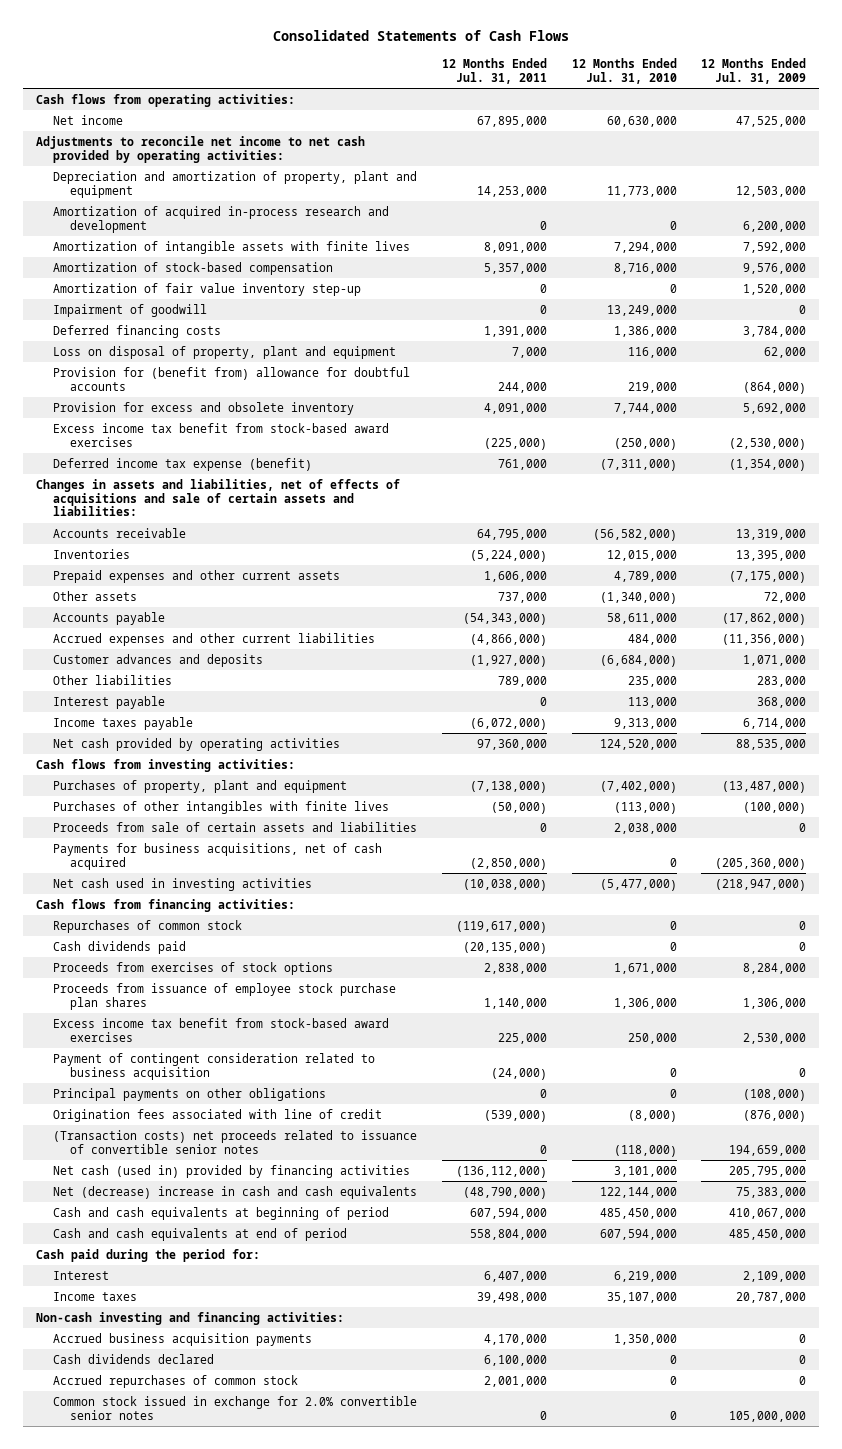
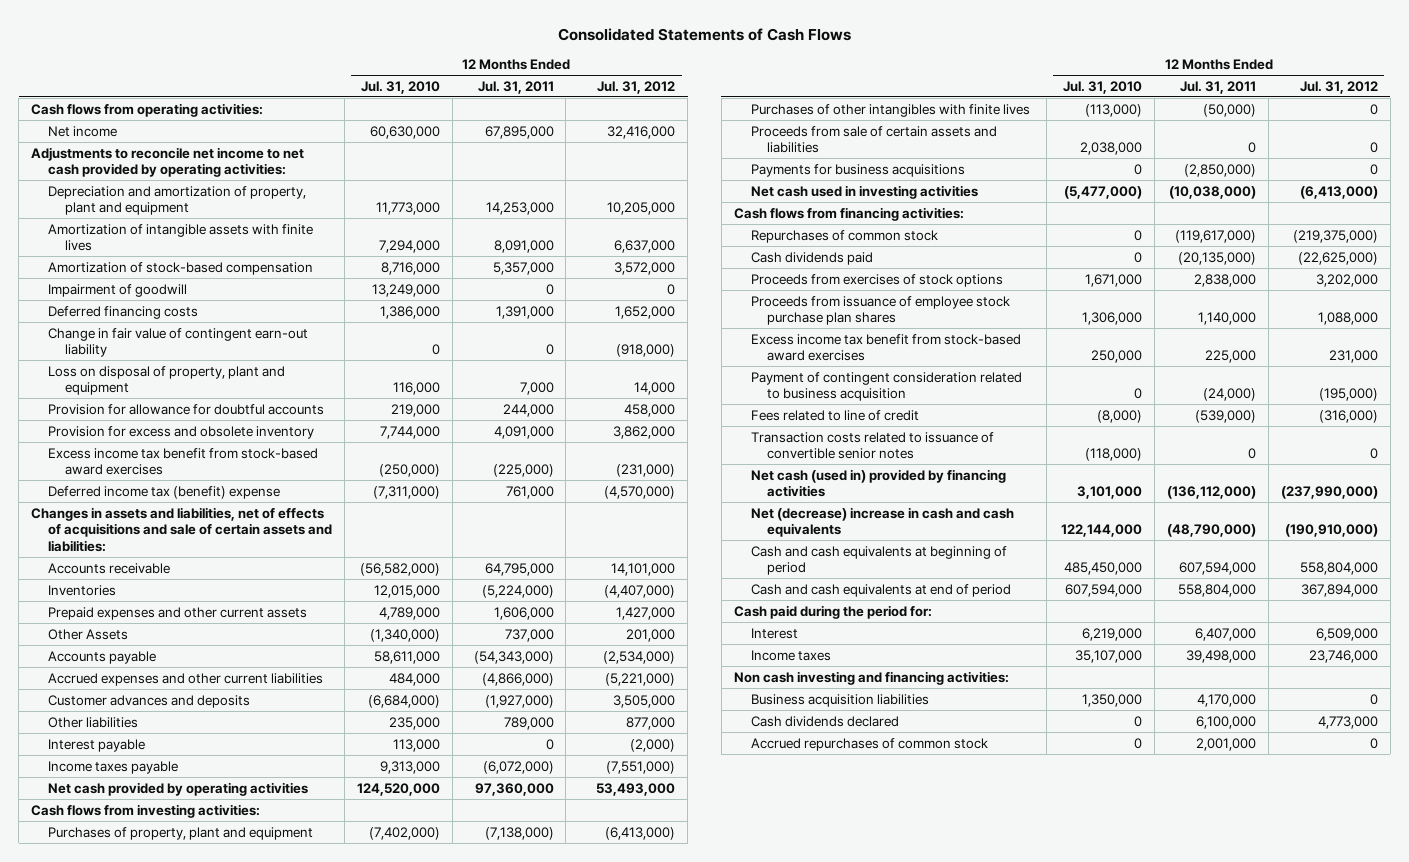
[701,58,807,84] 12 Months Ended Jul. 31, 2009 -> none
none -> [597,80,676,94] Jul. 31, 2012
[52,205,389,233] Amortization of acquired in-process research and development -> none
[52,282,361,296] Amortization of fair value inventory step-up -> none
none -> [48,327,309,358] Change in fair value of contingent earn-out liability
[52,366,410,391] Provision for (benefit from) allowance for doubtful accounts -> [48,403,325,415] Provision for allowance for doubtful accounts
[52,457,312,471] Deferred income tax expense (benefit) -> [48,485,281,499] Deferred income tax (benefit) expense
[52,590,137,601] Other assets -> [48,628,129,640] Other Assets
[52,842,382,870] Payments for business acquisitions, net of cash acquired -> [750,163,965,177] Payments for business acquisitions
[52,1087,326,1101] Principal payments on other obligations -> none
[52,1108,382,1122] Origination fees associated with line of credit -> [750,409,919,421] Fees related to line of credit
[52,1129,417,1154] (Transaction costs) net proceeds related to issuance of convertible senior notes -> [750,431,994,460] Transaction costs related to issuance of convertible senior notes
[35,1311,344,1325] Non-cash investing and financing activities: -> [733,670,1009,685] Non cash investing and financing activities:
[52,1332,312,1346] Accrued business acquisition payments -> [750,693,929,707] Business acquisition liabilities
[52,1395,417,1420] Common stock issued in exchange for 2.0% convertible senior notes -> none

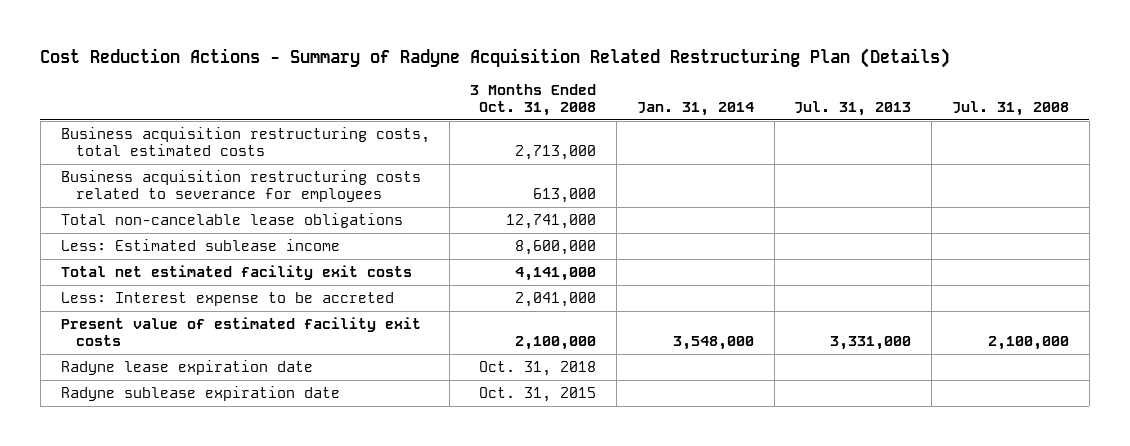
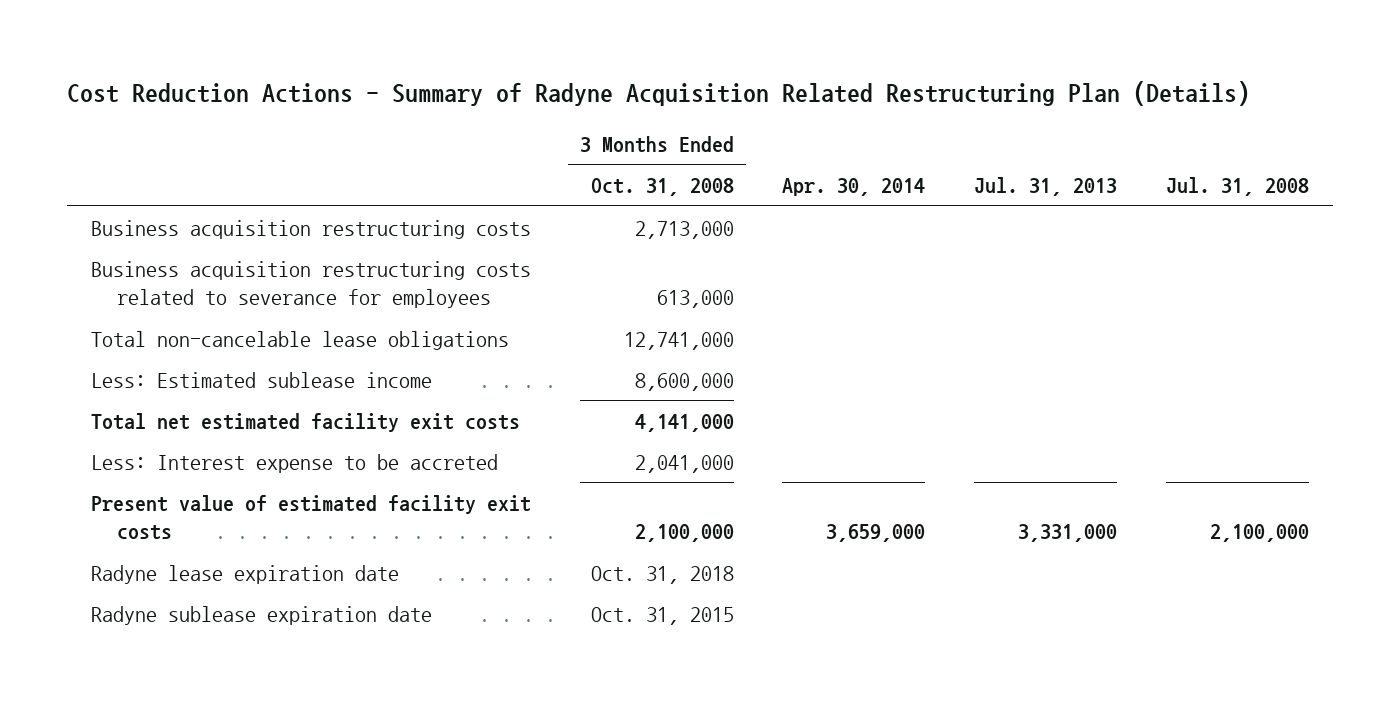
[636,102,754,117] Jan. 31, 2014 -> none
none -> [782,178,926,197] Apr. 30, 2014
[60,126,430,156] Business acquisition restructuring costs, total estimated costs -> [91,219,532,239] Business acquisition restructuring costs

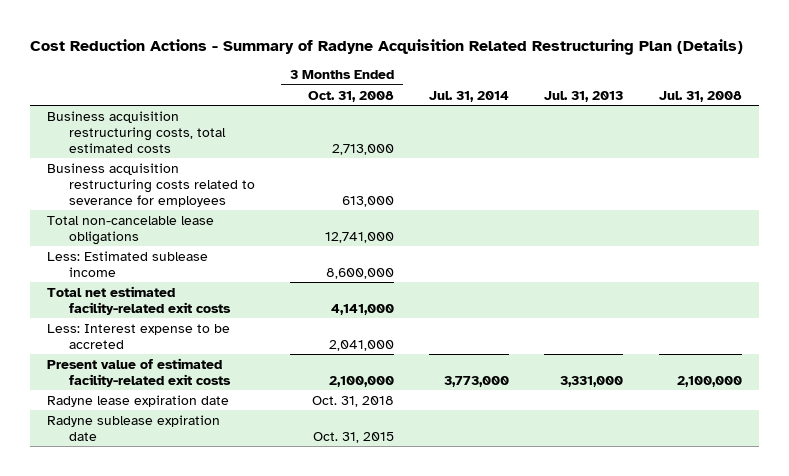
[782,178,926,197] Apr. 30, 2014 -> none
none -> [429,90,510,102] Jul. 31, 2014
[91,219,532,239] Business acquisition restructuring costs -> [47,110,226,153] Business acquisition restructuring costs, total estimated costs
[91,412,521,432] Total net estimated facility exit costs -> [47,285,231,315] Total net estimated facility-related exit costs
[91,494,532,541] Present value of estimated facility exit costs -> [47,357,231,387] Present value of estimated facility-related exit costs

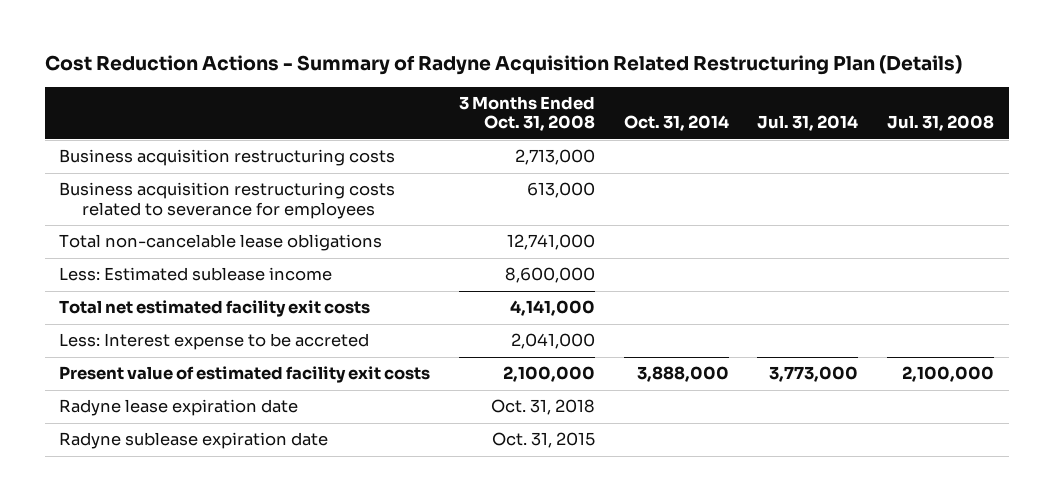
[544,90,624,102] Jul. 31, 2013 -> none
none -> [623,115,729,132] Oct. 31, 2014
[47,110,226,153] Business acquisition restructuring costs, total estimated costs -> [59,149,396,167] Business acquisition restructuring costs
[47,285,231,315] Total net estimated facility-related exit costs -> [59,300,371,318] Total net estimated facility exit costs
[47,357,231,387] Present value of estimated facility-related exit costs -> [59,366,431,384] Present value of estimated facility exit costs

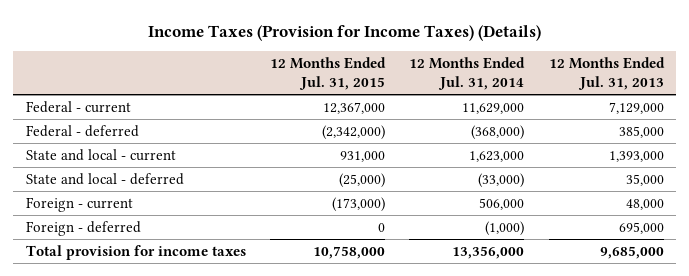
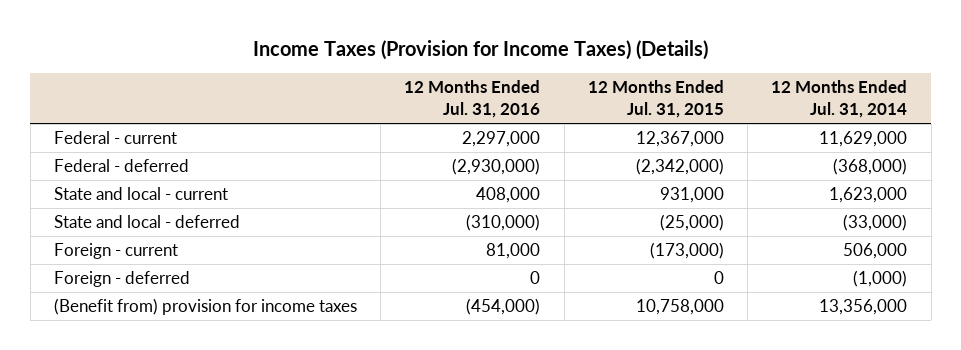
[548,57,665,90] 12 Months Ended Jul. 31, 2013 -> none
none -> [404,80,541,119] 12 Months Ended Jul. 31, 2016
[25,244,246,260] Total provision for income taxes -> [53,298,357,316] (Benefit from) provision for income taxes

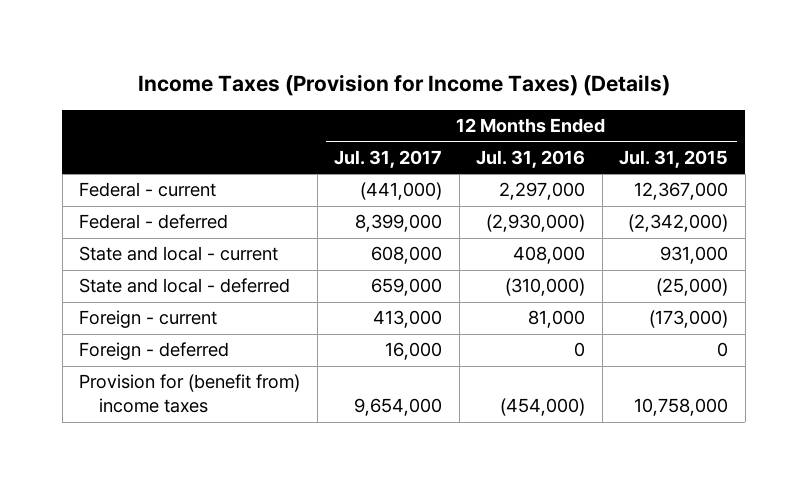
[771,80,908,119] 12 Months Ended Jul. 31, 2014 -> none
none -> [334,149,443,168] Jul. 31, 2017
[53,298,357,316] (Benefit from) provision for income taxes -> [79,374,301,414] Provision for (benefit from) income taxes

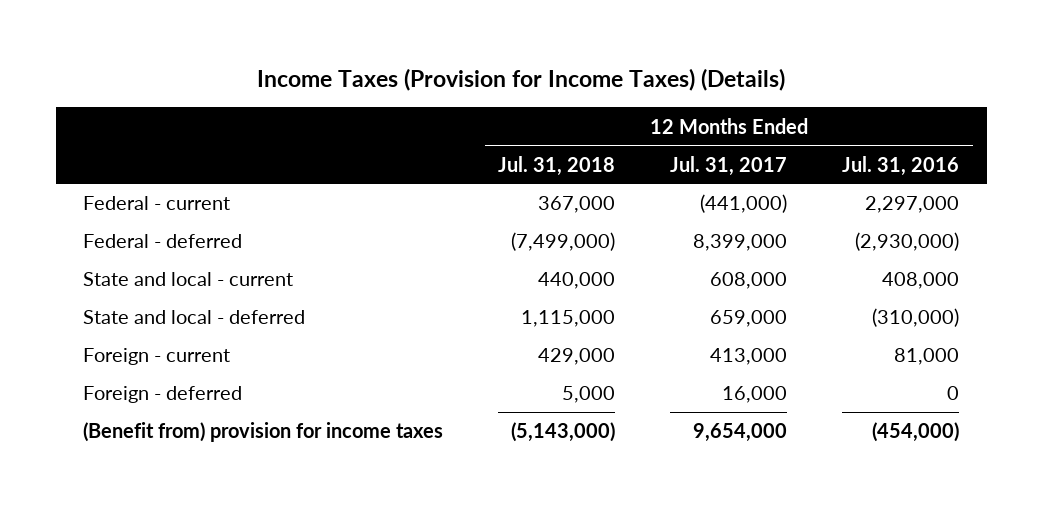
[619,149,729,168] Jul. 31, 2015 -> none
none -> [498,155,616,176] Jul. 31, 2018
[79,374,301,414] Provision for (benefit from) income taxes -> [83,422,444,443] (Benefit from) provision for income taxes

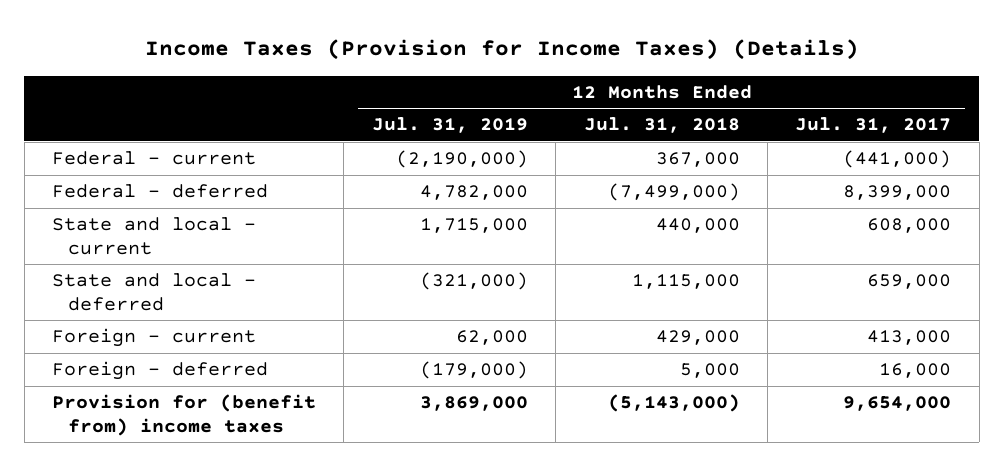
[842,155,960,176] Jul. 31, 2016 -> none
none -> [371,117,528,134] Jul. 31, 2019
[83,422,444,443] (Benefit from) provision for income taxes -> [52,394,317,436] Provision for (benefit from) income taxes

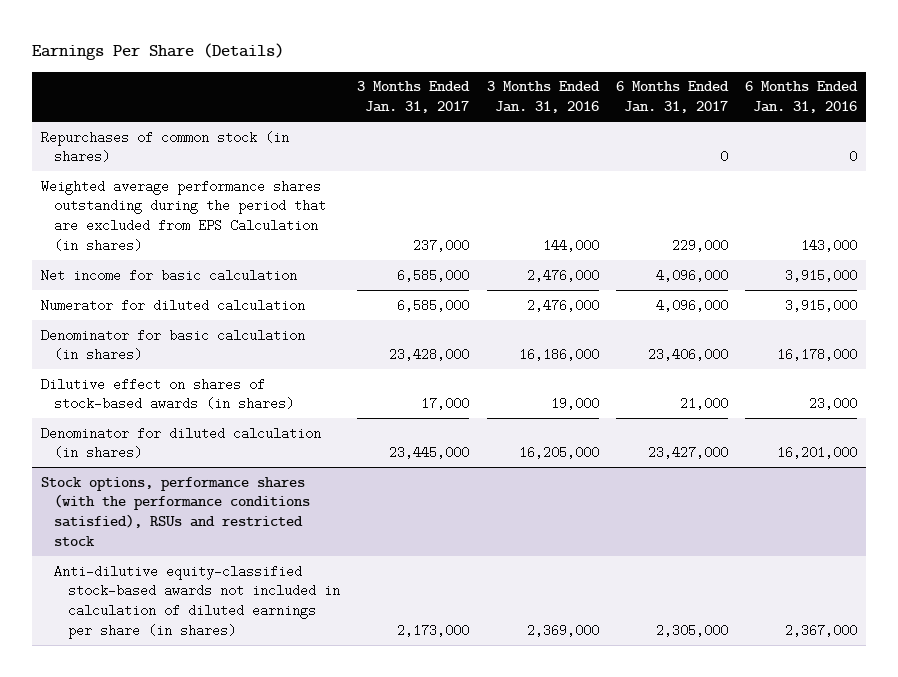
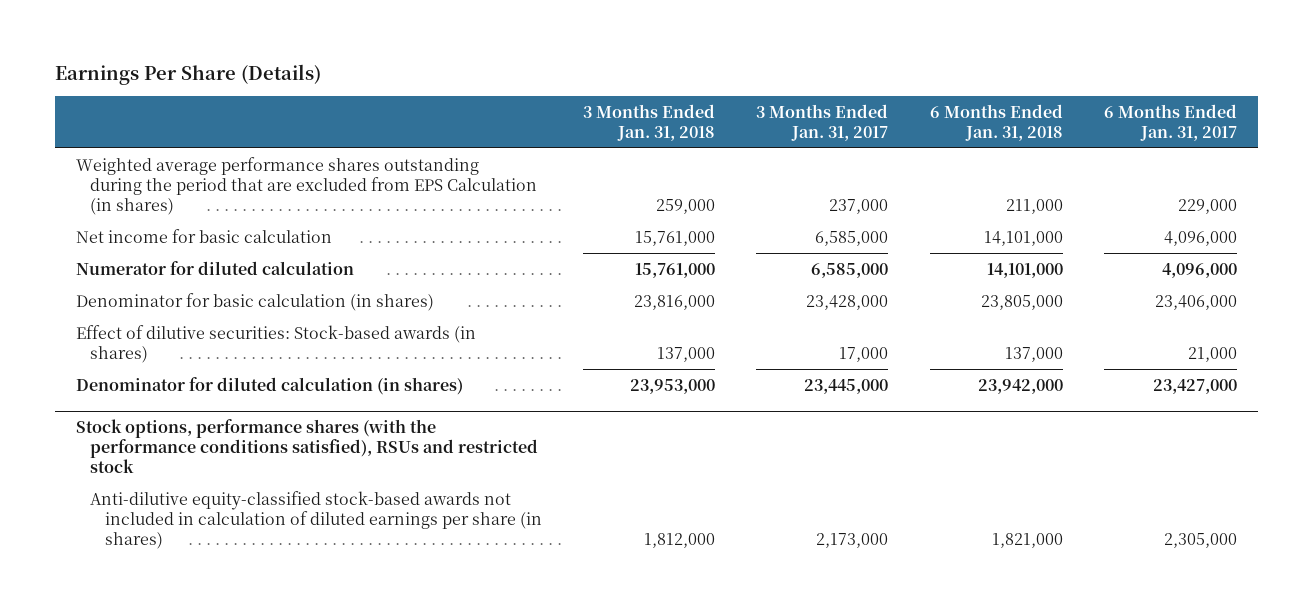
[486,81,600,114] 3 Months Ended Jan. 31, 2016 -> none
[745,81,859,114] 6 Months Ended Jan. 31, 2016 -> none
none -> [582,103,715,141] 3 Months Ended Jan. 31, 2018
none -> [929,103,1063,141] 6 Months Ended Jan. 31, 2018
[40,130,289,164] Repurchases of common stock (in shares) -> none
[40,377,295,411] Dilutive effect on shares of stock-based awards (in shares) -> [75,324,476,363] Effect of dilutive securities: Stock-based awards (in shares)

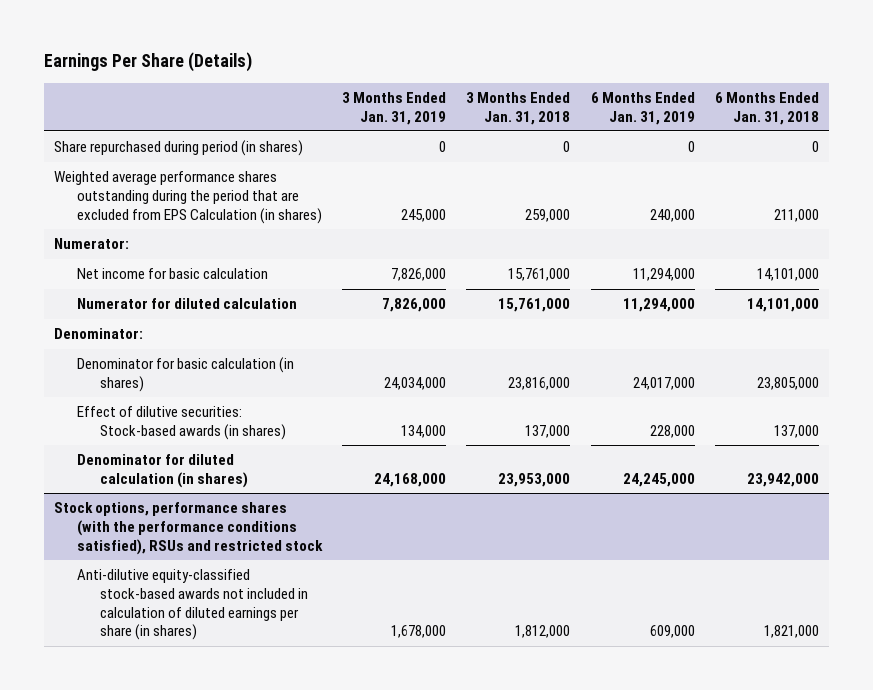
[756,103,889,141] 3 Months Ended Jan. 31, 2017 -> none
[1104,103,1238,141] 6 Months Ended Jan. 31, 2017 -> none
none -> [342,91,447,125] 3 Months Ended Jan. 31, 2019
none -> [590,91,695,125] 6 Months Ended Jan. 31, 2019
none -> [54,140,304,157] Share repurchased during period (in shares)
none -> [54,238,130,250] Numerator:
none -> [54,328,144,340] Denominator:

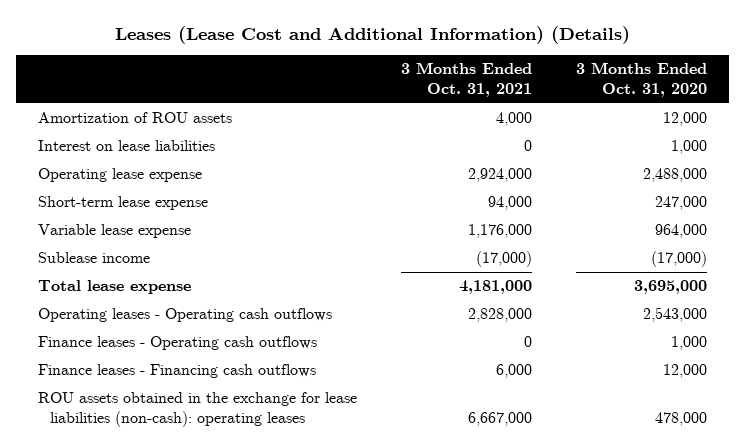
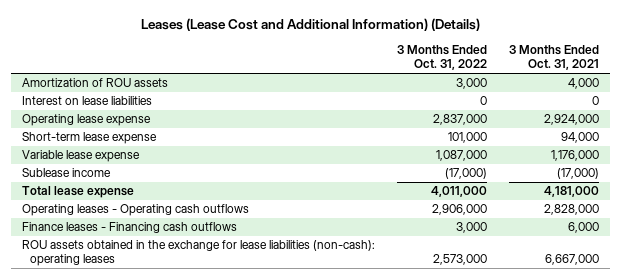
[576,62,708,98] 3 Months Ended Oct. 31, 2020 -> none
none -> [397,45,488,71] 3 Months Ended Oct. 31, 2022
[37,336,317,351] Finance leases - Operating cash outflows -> none

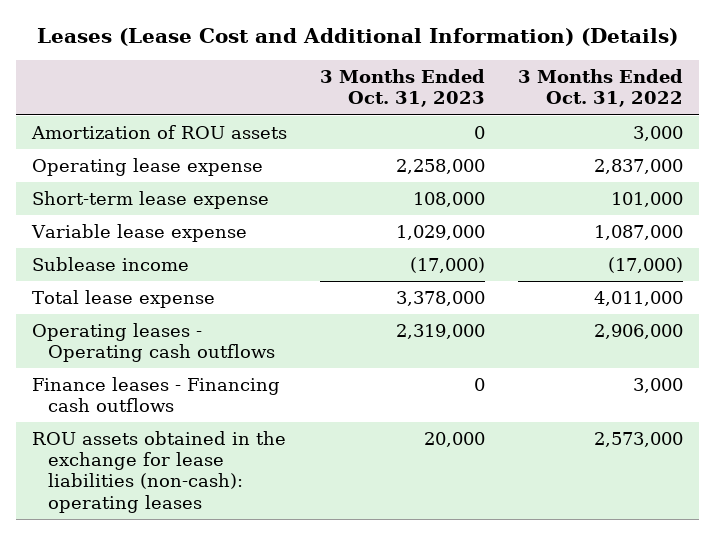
[509,45,600,71] 3 Months Ended Oct. 31, 2021 -> none
none -> [320,69,486,108] 3 Months Ended Oct. 31, 2023
[21,96,152,106] Interest on lease liabilities -> none

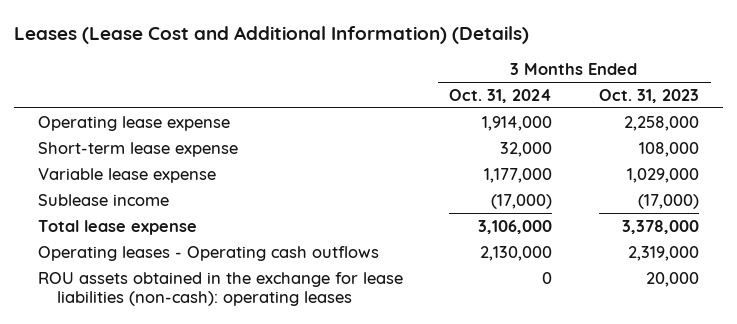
[517,69,683,108] 3 Months Ended Oct. 31, 2022 -> none
none -> [449,88,553,103] Oct. 31, 2024
[31,124,288,139] Amortization of ROU assets -> none
[32,376,281,413] Finance leases - Financing cash outflows -> none

